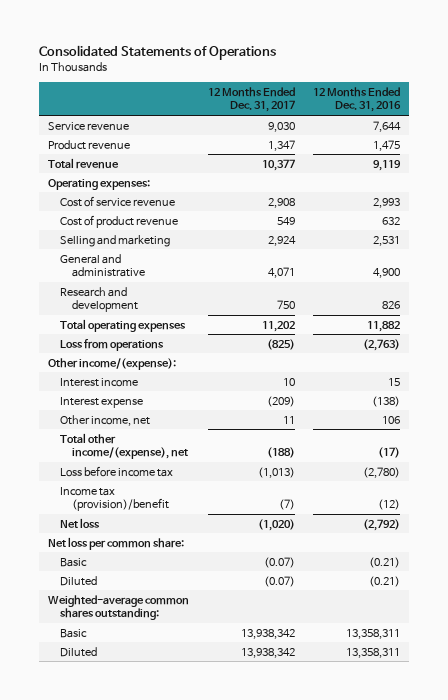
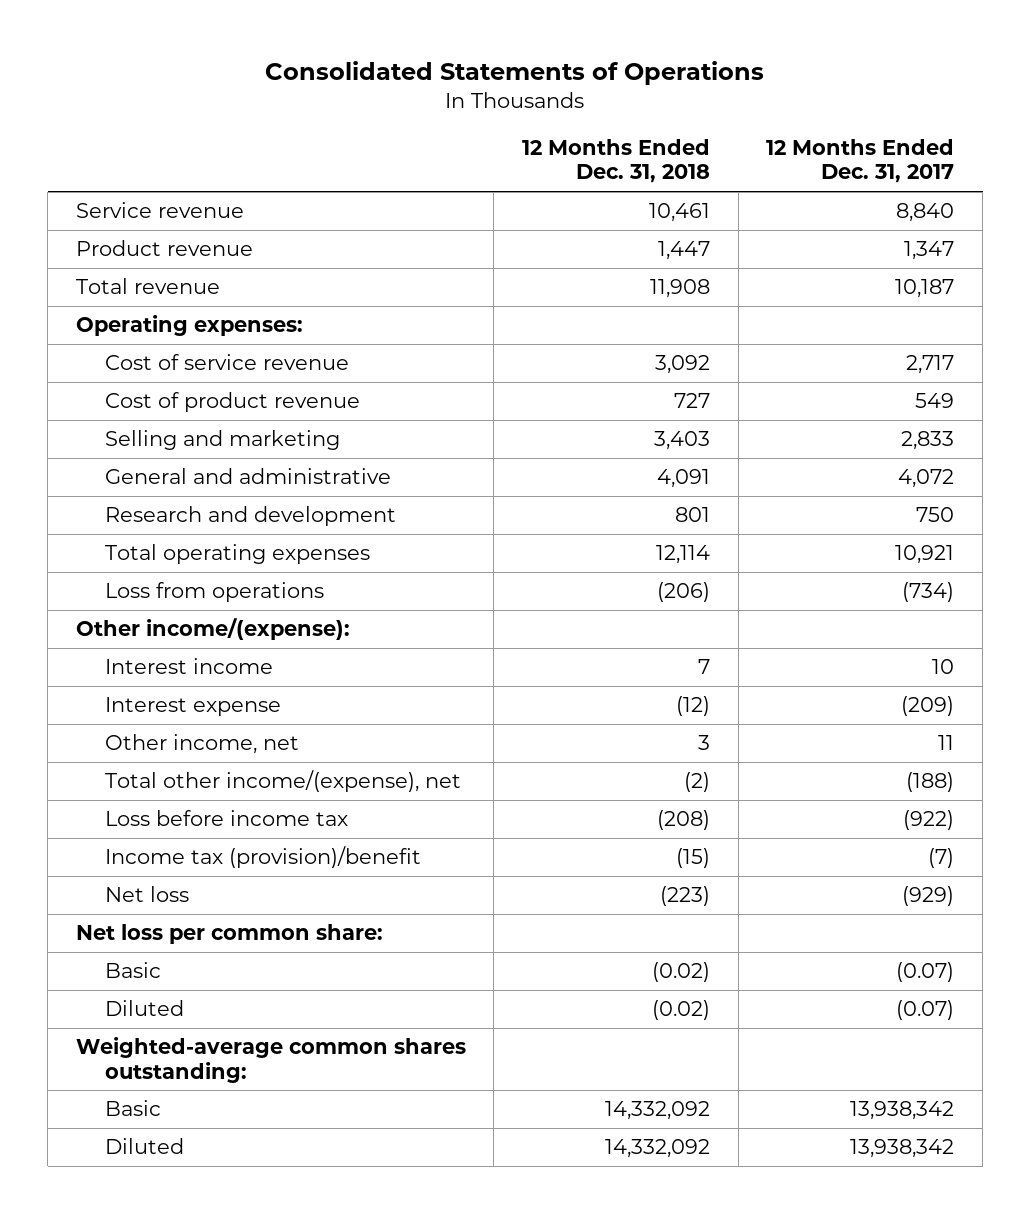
[312,87,401,113] 12 Months Ended Dec. 31, 2016 -> none
none -> [522,139,711,184] 12 Months Ended Dec. 31, 2018
[267,121,295,132] 9,030 -> [896,203,955,223] 8,840
[261,158,295,171] 10,377 -> [895,279,955,299] 10,187
[267,197,295,208] 2,908 -> [906,355,955,375] 2,717
[267,235,296,246] 2,924 -> [901,431,955,451] 2,833
[267,266,295,278] 4,071 -> [898,469,955,489] 4,072
[261,320,295,332] 11,202 -> [895,545,955,565] 10,921
[266,338,295,350] (825) -> [902,582,955,603] (734)
[257,466,295,478] (1,013) -> [903,810,955,831] (922)
[257,518,295,531] (1,020) -> [902,886,955,907] (929)

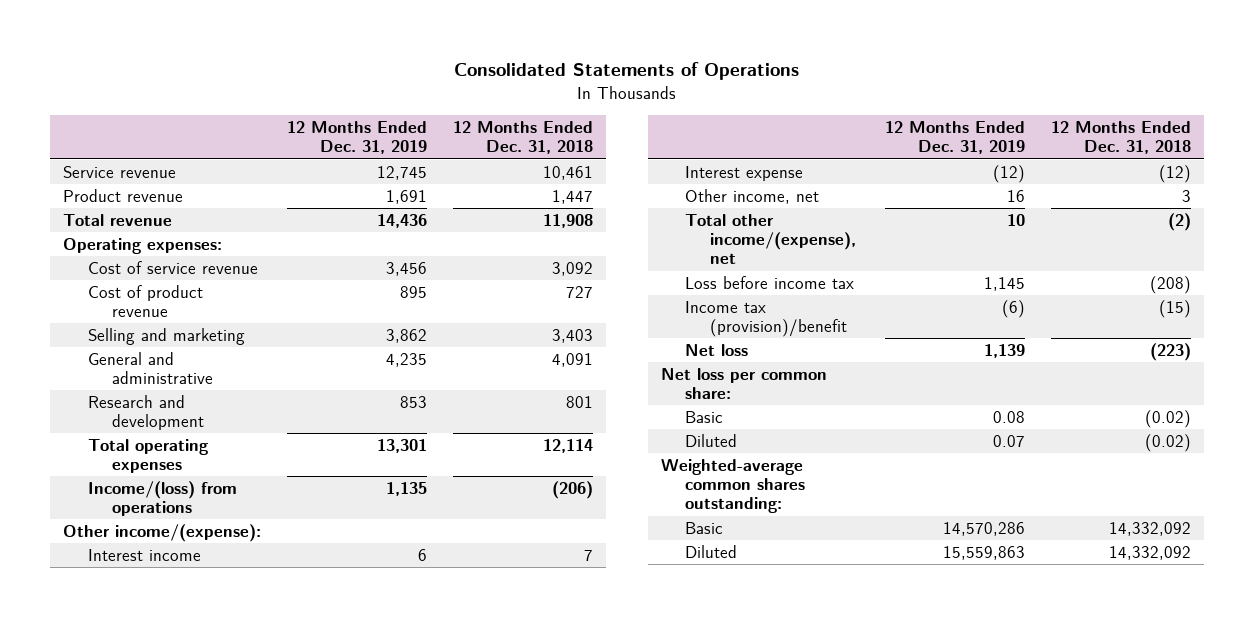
[766,139,955,184] 12 Months Ended Dec. 31, 2017 -> none
none -> [287,121,428,155] 12 Months Ended Dec. 31, 2019
[104,582,324,603] Loss from operations -> [87,480,237,517] Income/(loss) from operations

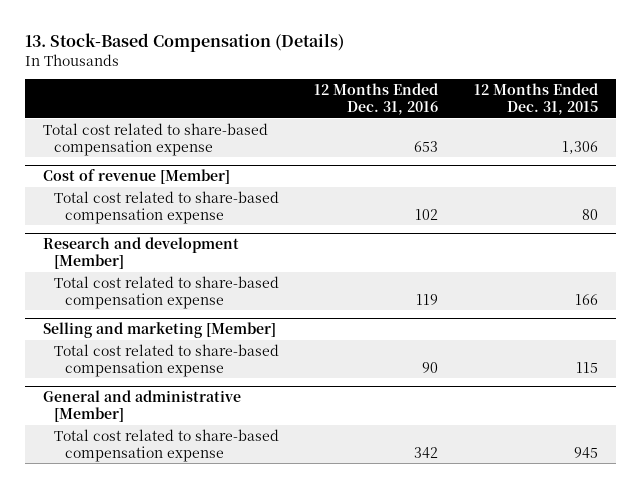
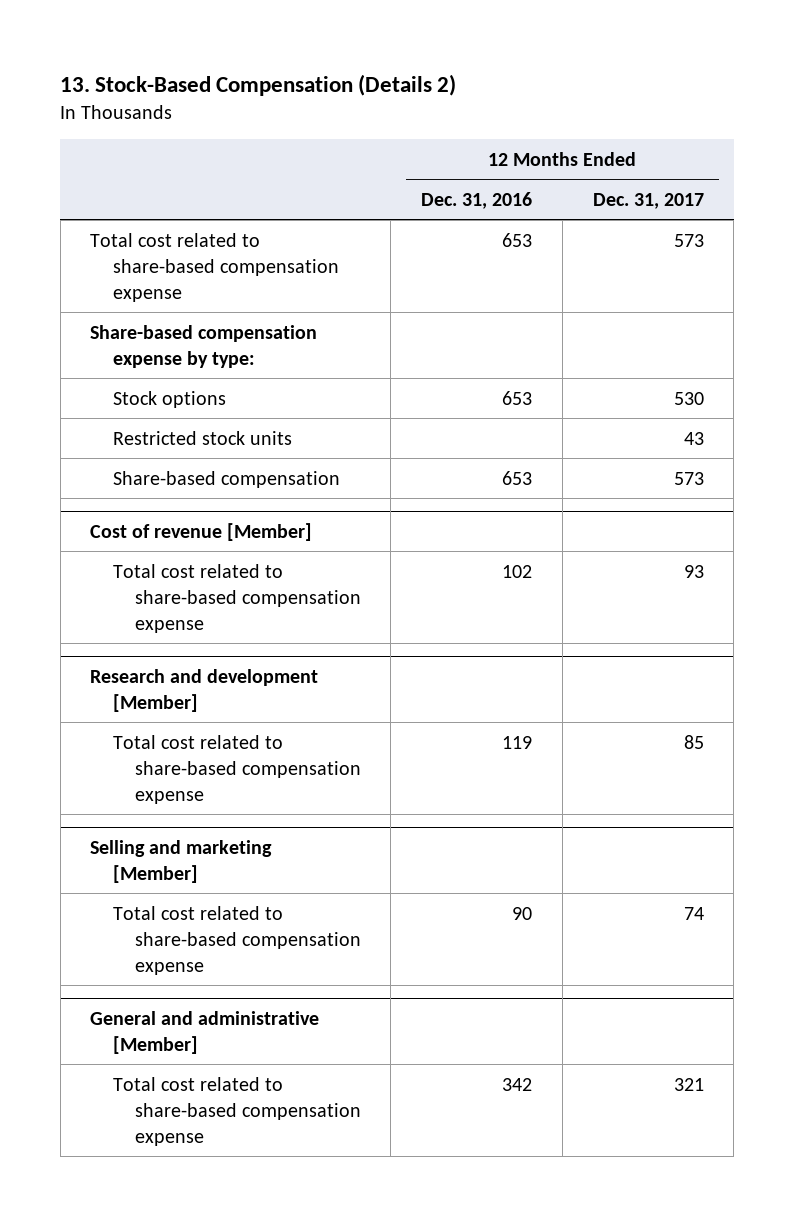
[24,32,344,52] 13. Stock-Based Compensation (Details) -> [60,73,457,96] 13. Stock-Based Compensation (Details 2)
[473,83,598,116] 12 Months Ended Dec. 31, 2015 -> none
none -> [592,192,704,209] Dec. 31, 2017
none -> [90,324,318,368] Share-based compensation expense by type:
none -> [112,390,226,408] Stock options
none -> [112,430,292,445] Restricted stock units
none -> [112,470,340,488] Share-based compensation

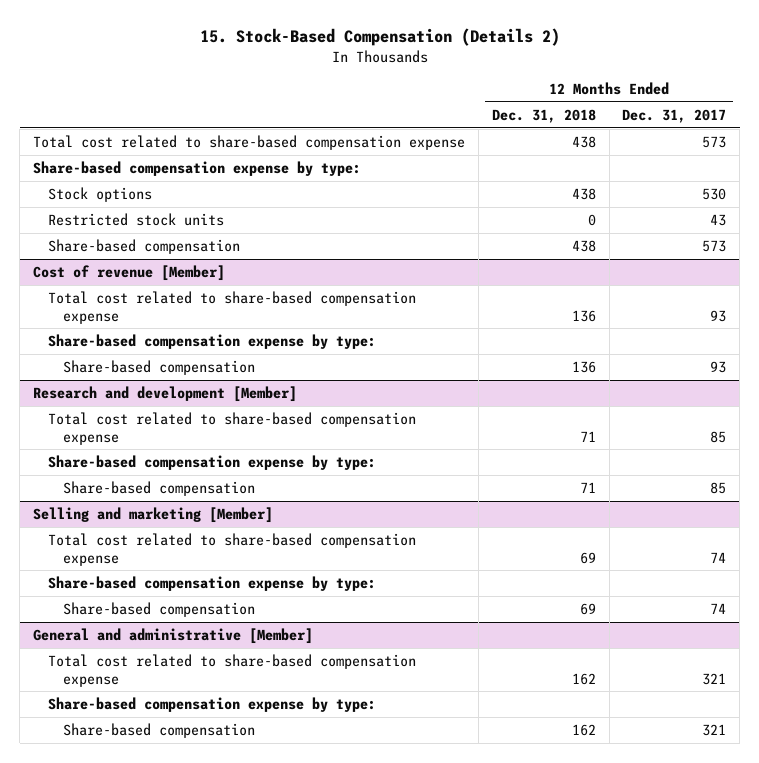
[60,73,457,96] 13. Stock-Based Compensation (Details 2) -> [199,28,560,47] 15. Stock-Based Compensation (Details 2)
[421,191,533,209] Dec. 31, 2016 -> none
none -> [491,108,596,123] Dec. 31, 2018
none -> [47,333,376,349] Share-based compensation expense by type:
none -> [62,359,255,375] Share-based compensation
none -> [47,454,376,470] Share-based compensation expense by type:
none -> [62,480,255,496] Share-based compensation
none -> [47,575,376,591] Share-based compensation expense by type:
none -> [62,601,255,617] Share-based compensation
none -> [47,696,376,712] Share-based compensation expense by type:
none -> [62,722,255,738] Share-based compensation

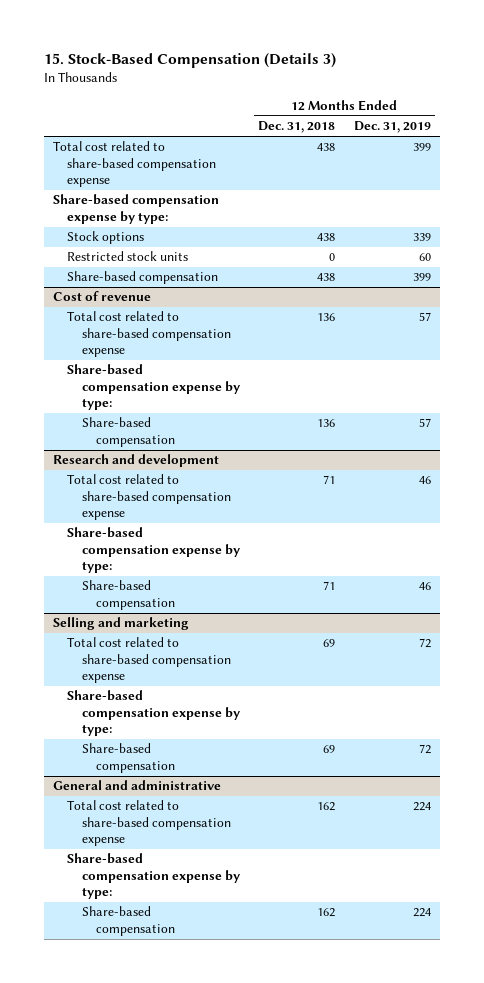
[199,28,560,47] 15. Stock-Based Compensation (Details 2) -> [43,53,336,69] 15. Stock-Based Compensation (Details 3)
[622,108,727,123] Dec. 31, 2017 -> none
none -> [353,121,431,134] Dec. 31, 2019
[33,264,226,281] Cost of revenue [Member] -> [52,291,151,302] Cost of revenue
[33,385,298,402] Research and development [Member] -> [52,454,219,468] Research and development
[33,506,274,523] Selling and marketing [Member] -> [52,617,189,631] Selling and marketing
[33,627,314,644] General and administrative [Member] -> [52,780,221,791] General and administrative

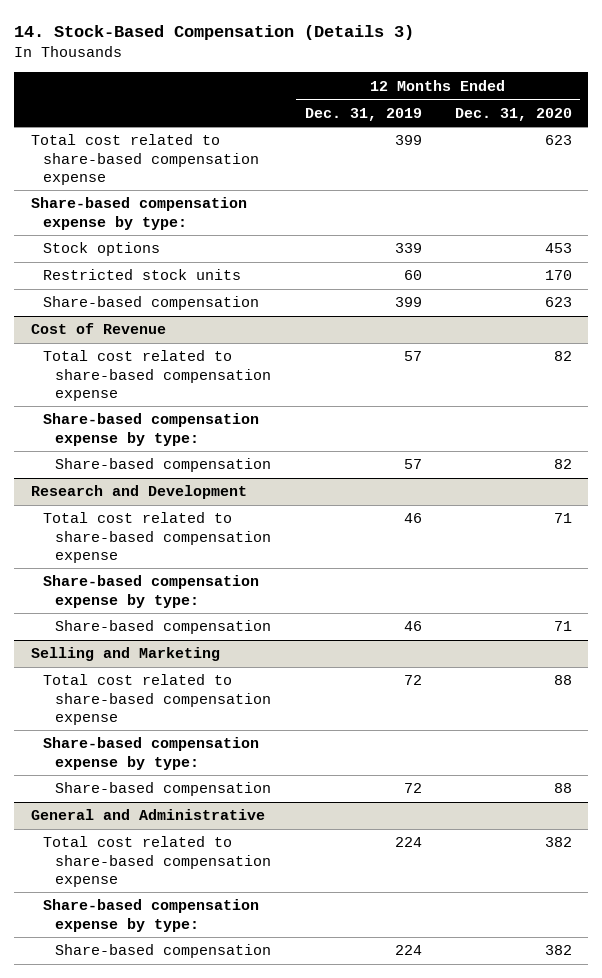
[43,53,336,69] 15. Stock-Based Compensation (Details 3) -> [14,25,415,41] 14. Stock-Based Compensation (Details 3)
[258,121,336,134] Dec. 31, 2018 -> none
none -> [454,107,572,121] Dec. 31, 2020
[52,291,151,302] Cost of revenue -> [30,323,166,335] Cost of Revenue
[52,454,219,468] Research and development -> [30,485,247,500] Research and Development
[52,617,189,631] Selling and marketing -> [30,647,220,662] Selling and Marketing
[52,780,221,791] General and administrative -> [30,809,265,821] General and Administrative

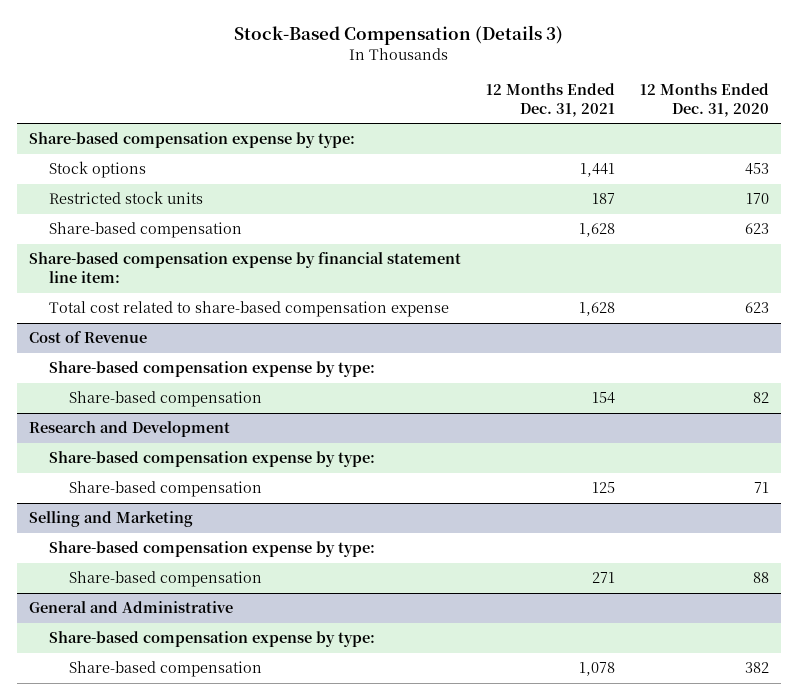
[14,25,415,41] 14. Stock-Based Compensation (Details 3) -> [234,24,564,45] Stock-Based Compensation (Details 3)
[304,107,422,121] Dec. 31, 2019 -> none
none -> [486,82,616,117] 12 Months Ended Dec. 31, 2021
none -> [29,252,462,284] Share-based compensation expense by financial statement line item:
[30,134,260,185] Total cost related to share-based compensation expense -> [49,301,450,318] Total cost related to share-based compensation expense
[43,350,272,401] Total cost related to share-based compensation expense -> none
[43,512,272,563] Total cost related to share-based compensation expense -> none
[43,674,272,725] Total cost related to share-based compensation expense -> none
[43,836,272,887] Total cost related to share-based compensation expense -> none

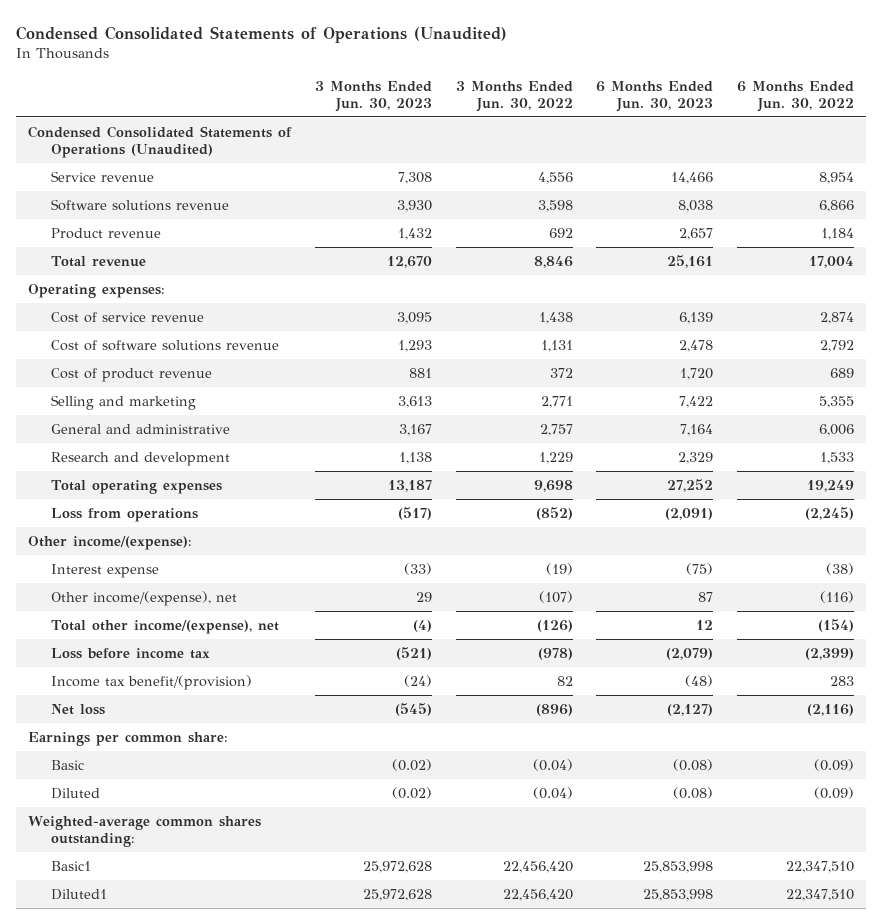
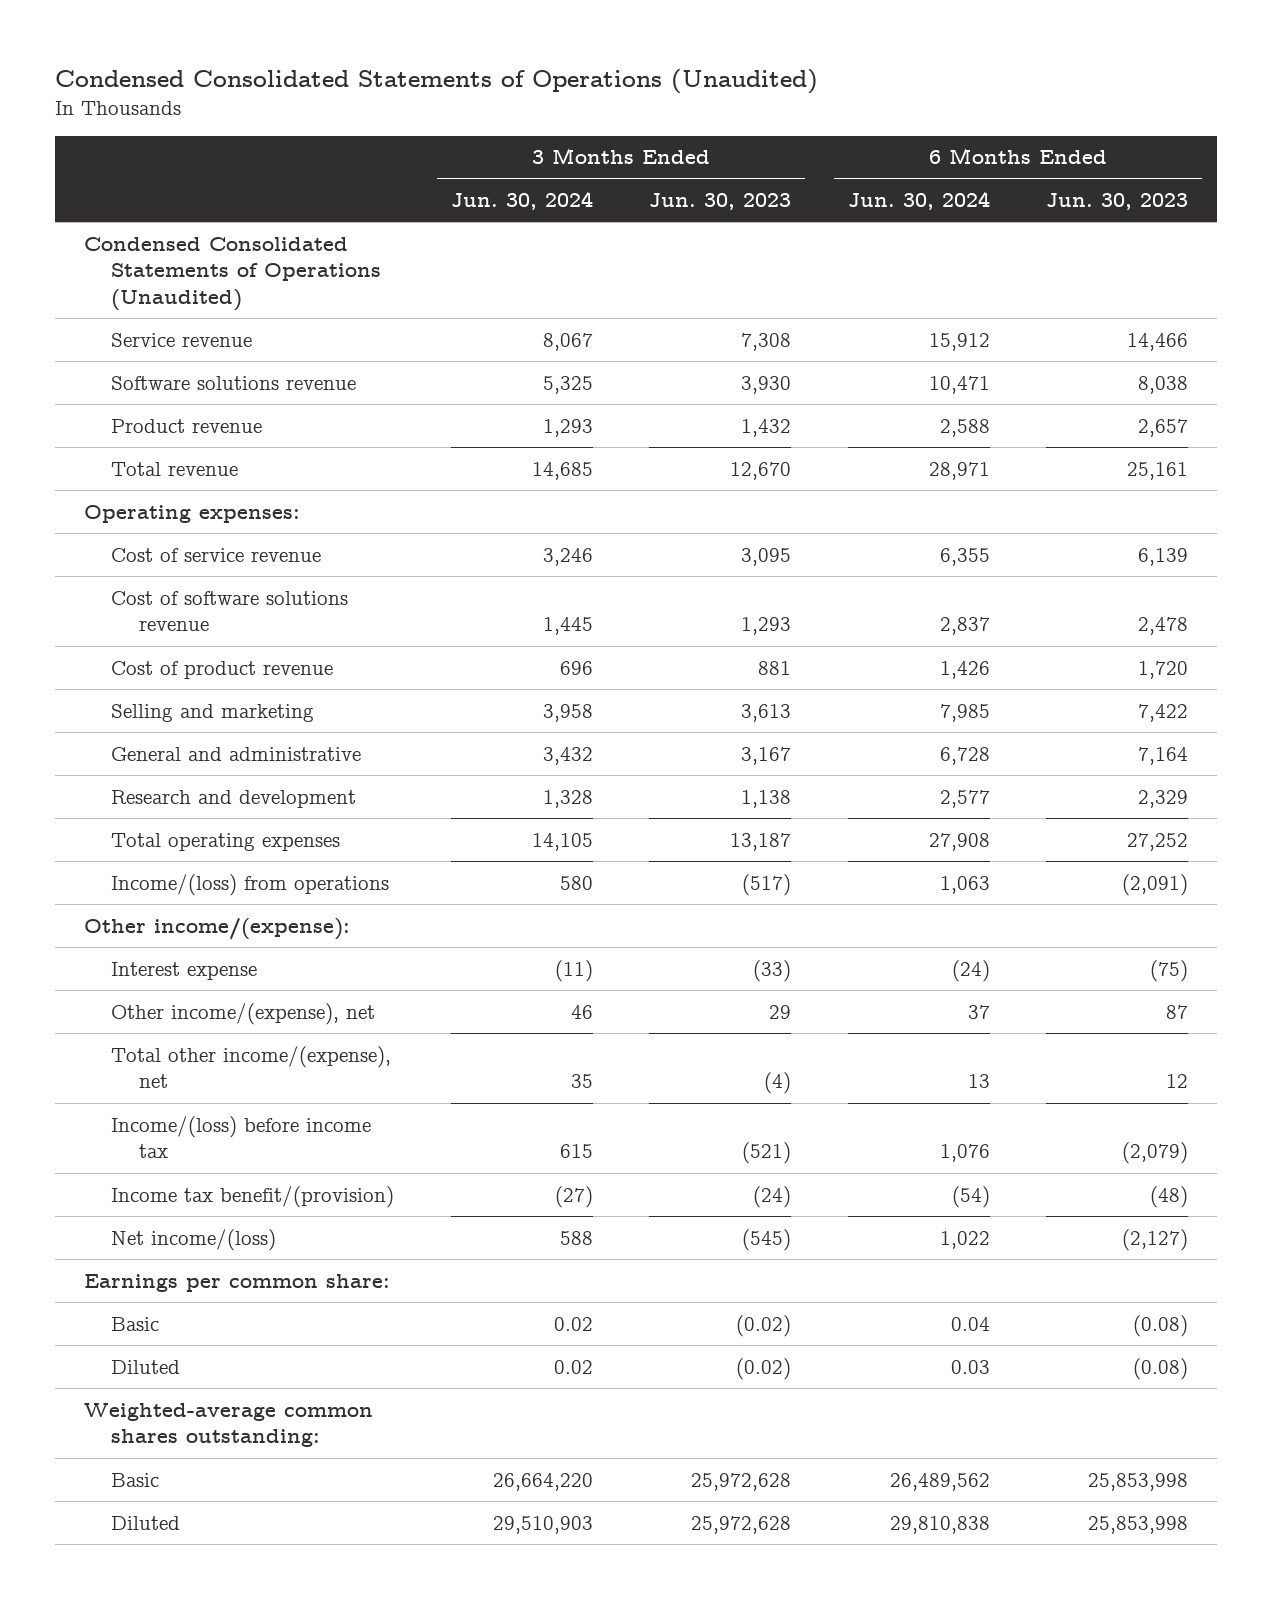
[455,81,573,113] 3 Months Ended Jun. 30, 2022 -> none
[737,81,855,113] 6 Months Ended Jun. 30, 2022 -> none
none -> [450,191,593,211] Jun. 30, 2024
none -> [847,191,990,211] Jun. 30, 2024
[50,507,198,522] Loss from operations -> [111,873,390,896] Income/(loss) from operations
[50,647,210,659] Loss before income tax -> [111,1115,372,1159] Income/(loss) before income tax
[50,703,105,715] Net loss -> [111,1228,277,1251] Net income/(loss)
[50,860,91,871] Basic1 -> [111,1472,160,1487] Basic
[50,888,107,900] Diluted1 -> [111,1515,181,1530] Diluted

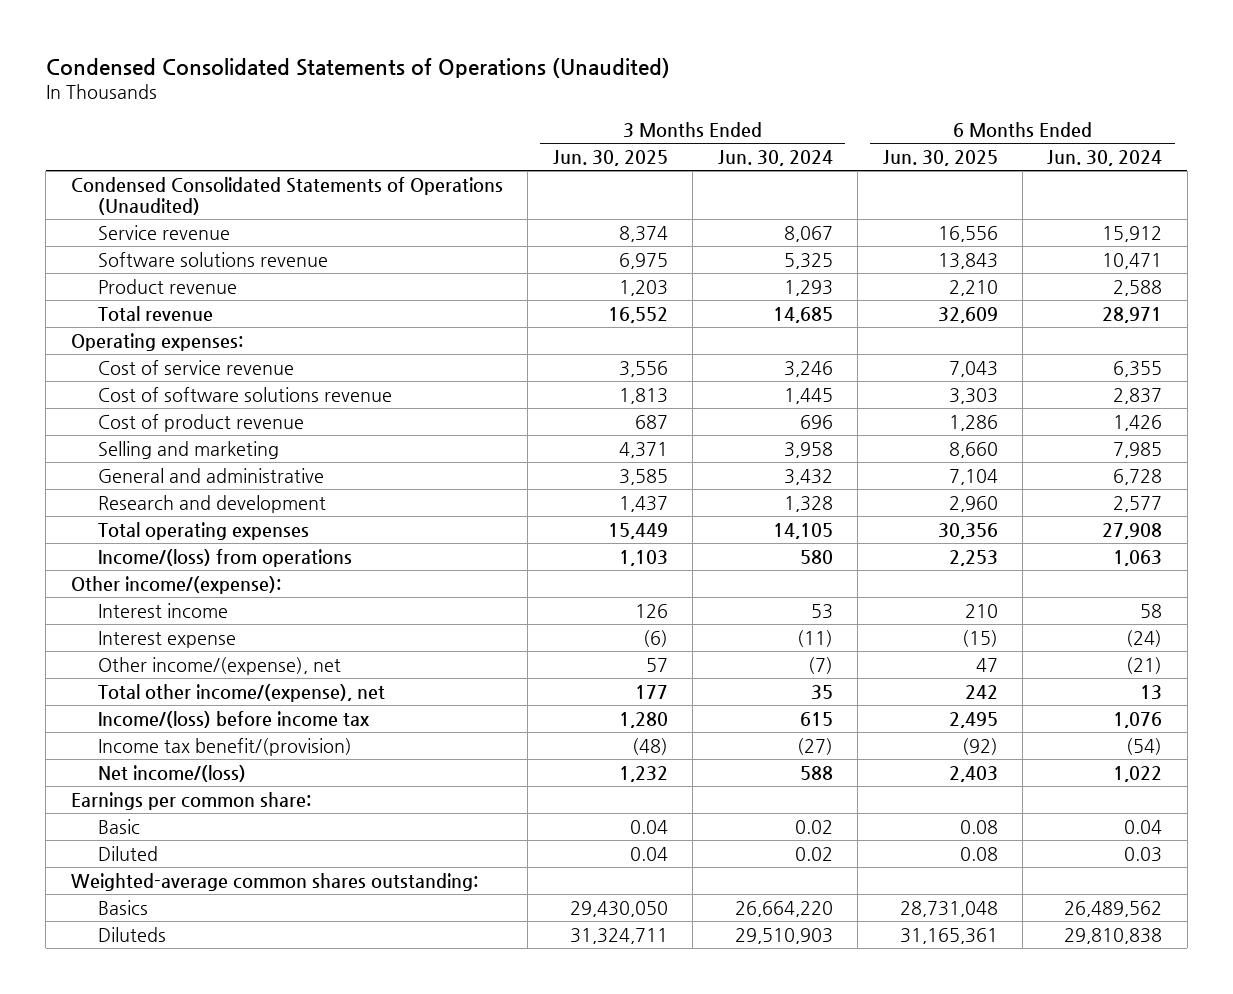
[649,193,792,211] Jun. 30, 2023 -> none
[1046,193,1189,211] Jun. 30, 2023 -> none
none -> [552,149,668,166] Jun. 30, 2025
none -> [882,149,998,166] Jun. 30, 2025
none -> [98,602,229,618] Interest income
[570,1004,593,1019] 46 -> [807,656,833,674] (7)
[967,1004,990,1019] 37 -> [1126,656,1163,674] (21)
[111,1472,160,1487] Basic -> [98,899,149,915] Basics
[111,1515,181,1530] Diluted -> [98,926,167,942] Diluteds

